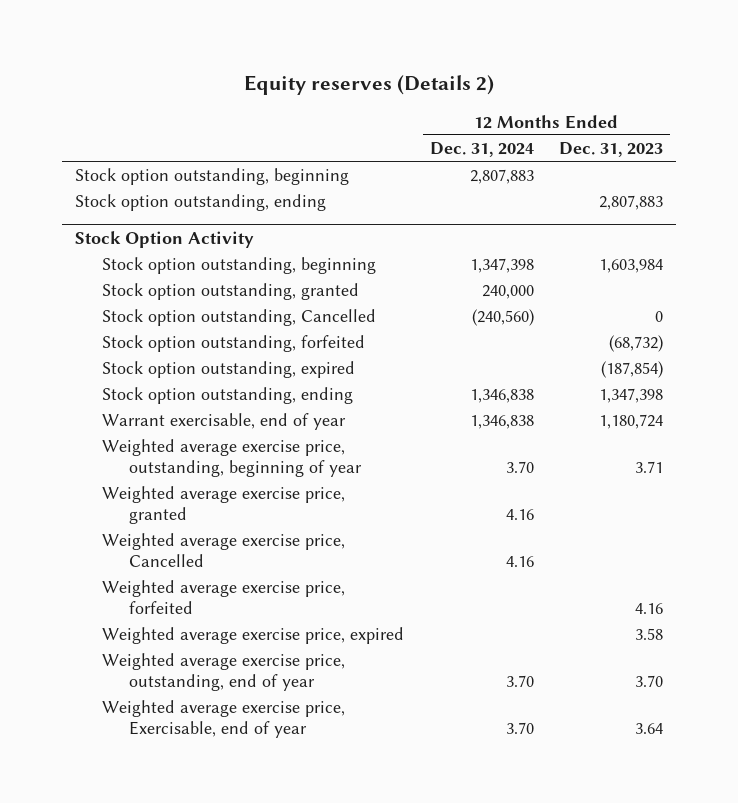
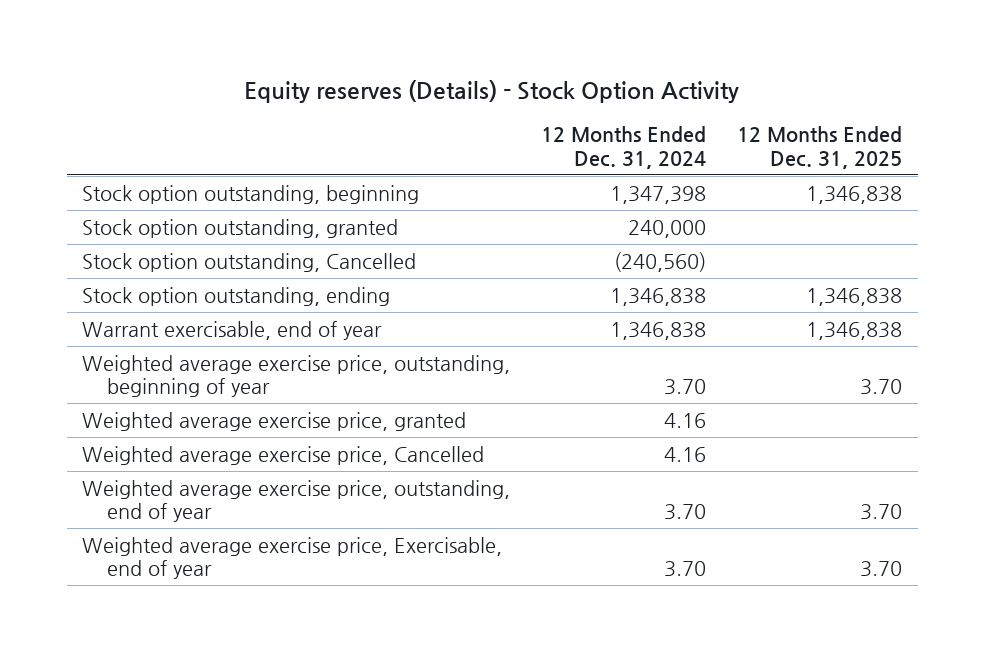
[244,75,495,96] Equity reserves (Details 2) -> [244,79,740,103] Equity reserves (Details) - Stock Option Activity
[559,141,664,157] Dec. 31, 2023 -> none
none -> [737,126,903,169] 12 Months Ended Dec. 31, 2025
[75,168,350,186] Stock option outstanding, beginning -> none
[75,194,327,212] Stock option outstanding, ending -> none
[75,230,255,248] Stock Option Activity -> none
[101,335,365,353] Stock option outstanding, forfeited -> none
[101,361,355,379] Stock option outstanding, expired -> none
[101,580,345,615] Weighted average exercise price, forfeited -> none
[101,627,404,645] Weighted average exercise price, expired -> none

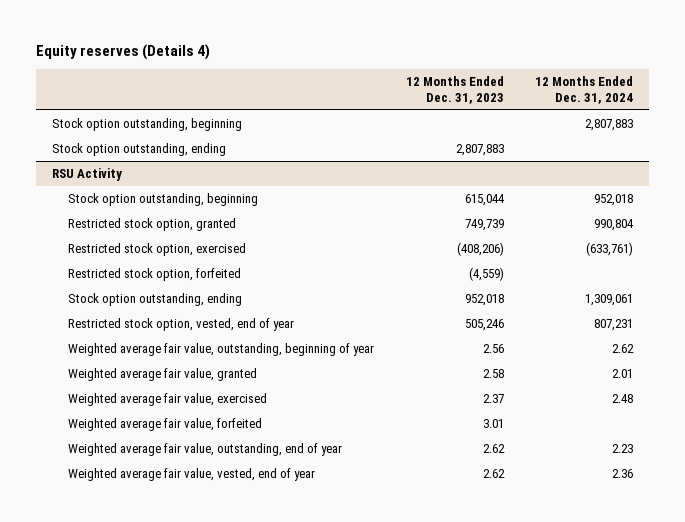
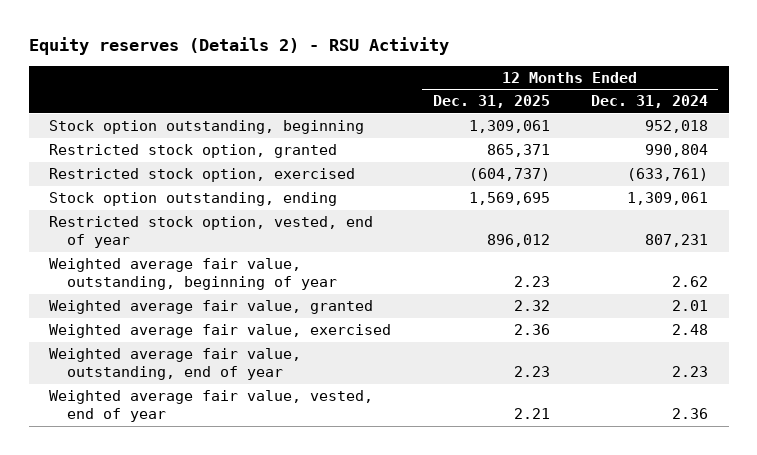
[36,44,211,61] Equity reserves (Details 4) -> [28,37,449,56] Equity reserves (Details 2) - RSU Activity
[405,76,504,104] 12 Months Ended Dec. 31, 2023 -> none
none -> [432,95,550,109] Dec. 31, 2025
[52,117,243,131] Stock option outstanding, beginning -> none
[52,142,227,156] Stock option outstanding, ending -> none
[52,167,123,181] RSU Activity -> none
[68,267,242,281] Restricted stock option, forfeited -> none
[68,417,263,431] Weighted average fair value, forfeited -> none

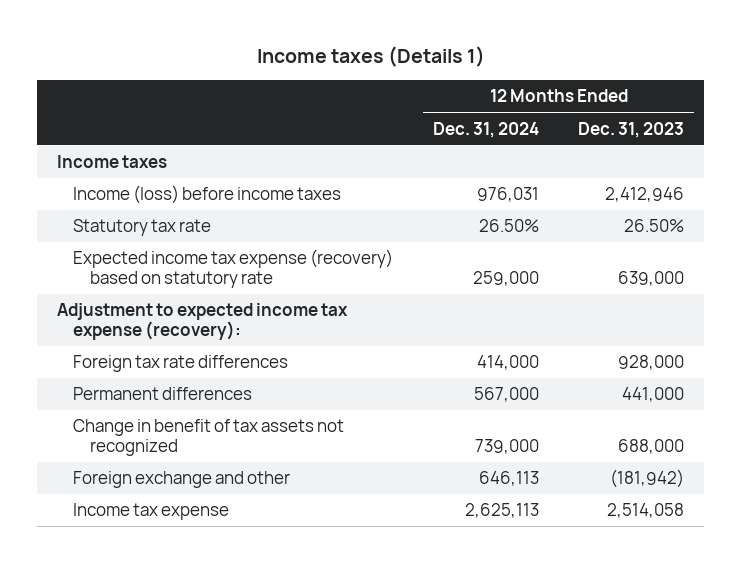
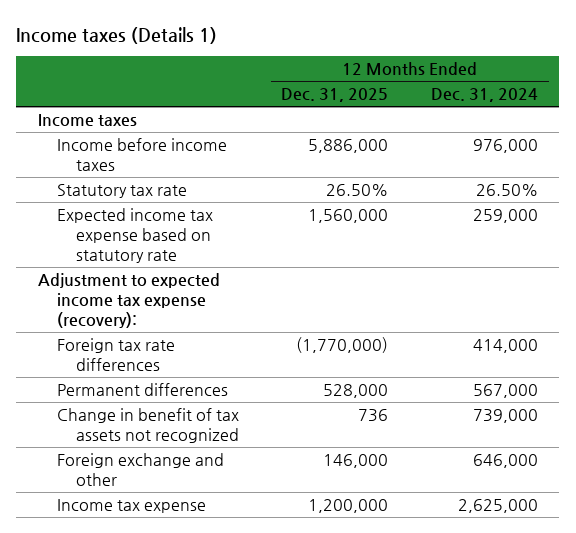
[578,121,685,138] Dec. 31, 2023 -> none
none -> [281,88,389,103] Dec. 31, 2025
[73,185,342,205] Income (loss) before income taxes -> [56,137,227,172] Income before income taxes
[476,187,539,203] 976,031 -> [473,138,539,153] 976,000
[73,249,394,288] Expected income tax expense (recovery) based on statutory rate -> [56,207,213,264] Expected income tax expense based on statutory rate
[478,471,539,487] 646,113 -> [473,453,539,468] 646,000
[464,503,539,519] 2,625,113 -> [458,498,539,513] 2,625,000

